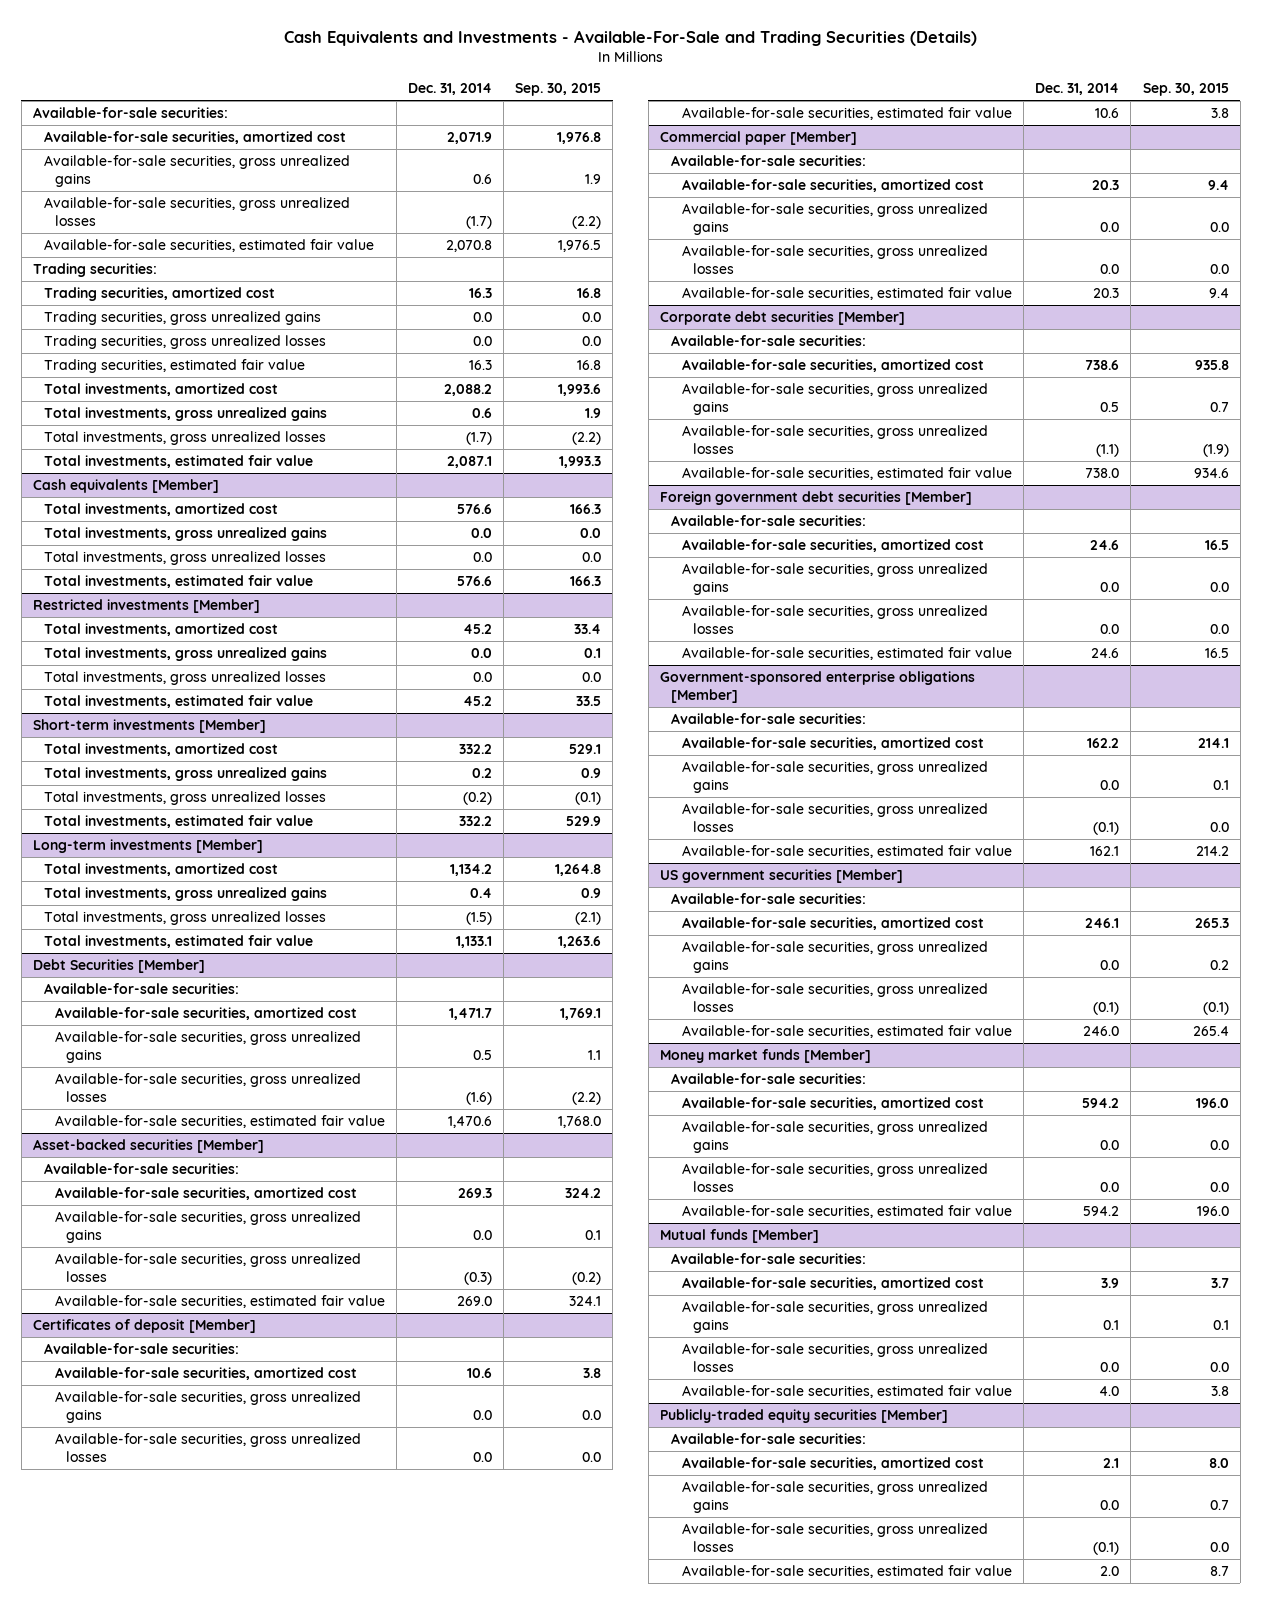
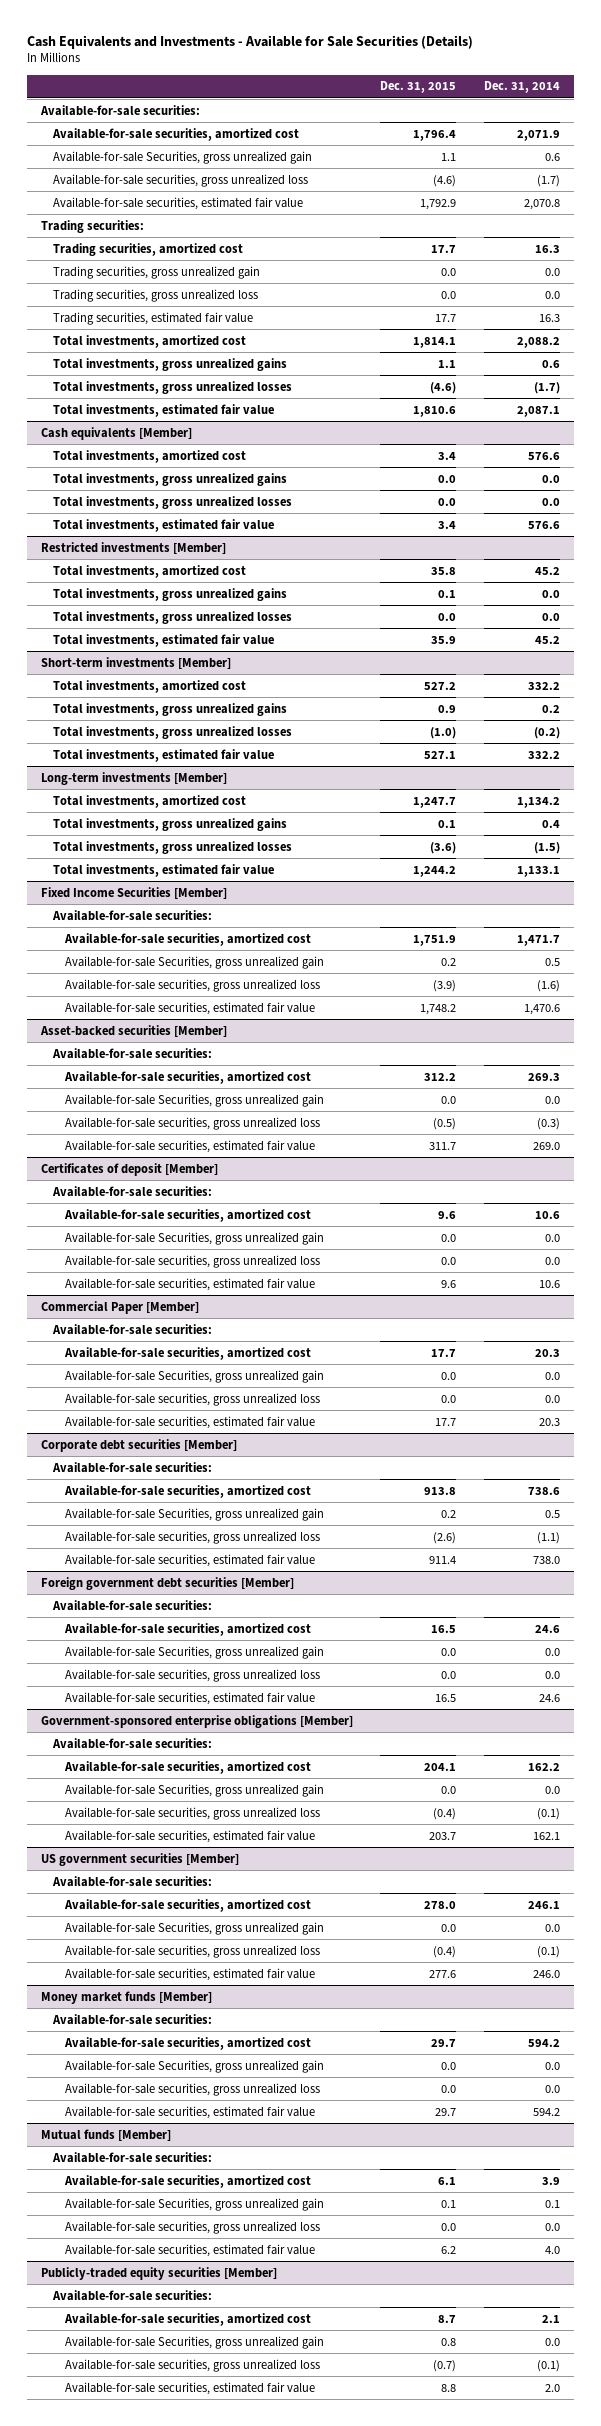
[283,30,977,47] Cash Equivalents and Investments - Available-For-Sale and Trading Securities (Details) -> [26,34,473,49] Cash Equivalents and Investments - Available for Sale Securities (Details)
[515,83,602,97] Sep. 30, 2015 -> none
none -> [380,81,457,94] Dec. 31, 2015
[43,154,350,187] Available-for-sale securities, gross unrealized gains -> [52,150,312,164] Available-for-sale Securities, gross unrealized gain
[43,196,350,226] Available-for-sale securities, gross unrealized losses -> [52,173,308,187] Available-for-sale securities, gross unrealized loss
[43,310,321,325] Trading securities, gross unrealized gains -> [52,265,260,279] Trading securities, gross unrealized gain
[43,334,326,349] Trading securities, gross unrealized losses -> [52,288,258,302] Trading securities, gross unrealized loss
[32,958,205,973] Debt Securities [Member] -> [40,886,227,899] Fixed Income Securities [Member]
[54,1030,361,1063] Available-for-sale securities, gross unrealized gains -> [64,955,324,969] Available-for-sale Securities, gross unrealized gain
[54,1072,361,1102] Available-for-sale securities, gross unrealized losses -> [64,978,320,992] Available-for-sale securities, gross unrealized loss
[54,1210,361,1243] Available-for-sale securities, gross unrealized gains -> [64,1093,324,1107] Available-for-sale Securities, gross unrealized gain
[54,1252,361,1282] Available-for-sale securities, gross unrealized losses -> [64,1116,320,1130] Available-for-sale securities, gross unrealized loss
[54,1390,361,1423] Available-for-sale securities, gross unrealized gains -> [64,1231,324,1245] Available-for-sale Securities, gross unrealized gain
[54,1432,361,1462] Available-for-sale securities, gross unrealized losses -> [64,1254,320,1268] Available-for-sale securities, gross unrealized loss
[659,130,857,145] Commercial paper [Member] -> [40,1300,199,1314] Commercial Paper [Member]
[682,202,989,235] Available-for-sale securities, gross unrealized gains -> [64,1369,324,1383] Available-for-sale Securities, gross unrealized gain
[682,244,989,274] Available-for-sale securities, gross unrealized losses -> [64,1392,320,1406] Available-for-sale securities, gross unrealized loss
[682,382,989,415] Available-for-sale securities, gross unrealized gains -> [64,1507,324,1521] Available-for-sale Securities, gross unrealized gain
[682,424,989,454] Available-for-sale securities, gross unrealized losses -> [64,1530,320,1544] Available-for-sale securities, gross unrealized loss
[682,562,989,595] Available-for-sale securities, gross unrealized gains -> [64,1645,324,1659] Available-for-sale Securities, gross unrealized gain
[682,604,989,634] Available-for-sale securities, gross unrealized losses -> [64,1668,320,1682] Available-for-sale securities, gross unrealized loss
[682,760,989,793] Available-for-sale securities, gross unrealized gains -> [64,1783,324,1797] Available-for-sale Securities, gross unrealized gain
[682,802,989,832] Available-for-sale securities, gross unrealized losses -> [64,1806,320,1820] Available-for-sale securities, gross unrealized loss
[682,940,989,973] Available-for-sale securities, gross unrealized gains -> [64,1921,324,1935] Available-for-sale Securities, gross unrealized gain
[682,982,989,1012] Available-for-sale securities, gross unrealized losses -> [64,1944,320,1958] Available-for-sale securities, gross unrealized loss
[682,1120,989,1153] Available-for-sale securities, gross unrealized gains -> [64,2059,324,2073] Available-for-sale Securities, gross unrealized gain
[682,1162,989,1192] Available-for-sale securities, gross unrealized losses -> [64,2082,320,2096] Available-for-sale securities, gross unrealized loss
[682,1300,989,1333] Available-for-sale securities, gross unrealized gains -> [64,2197,324,2211] Available-for-sale Securities, gross unrealized gain
[682,1342,989,1372] Available-for-sale securities, gross unrealized losses -> [64,2220,320,2234] Available-for-sale securities, gross unrealized loss
[682,1480,989,1513] Available-for-sale securities, gross unrealized gains -> [64,2335,324,2349] Available-for-sale Securities, gross unrealized gain
[682,1522,989,1552] Available-for-sale securities, gross unrealized losses -> [64,2358,320,2372] Available-for-sale securities, gross unrealized loss

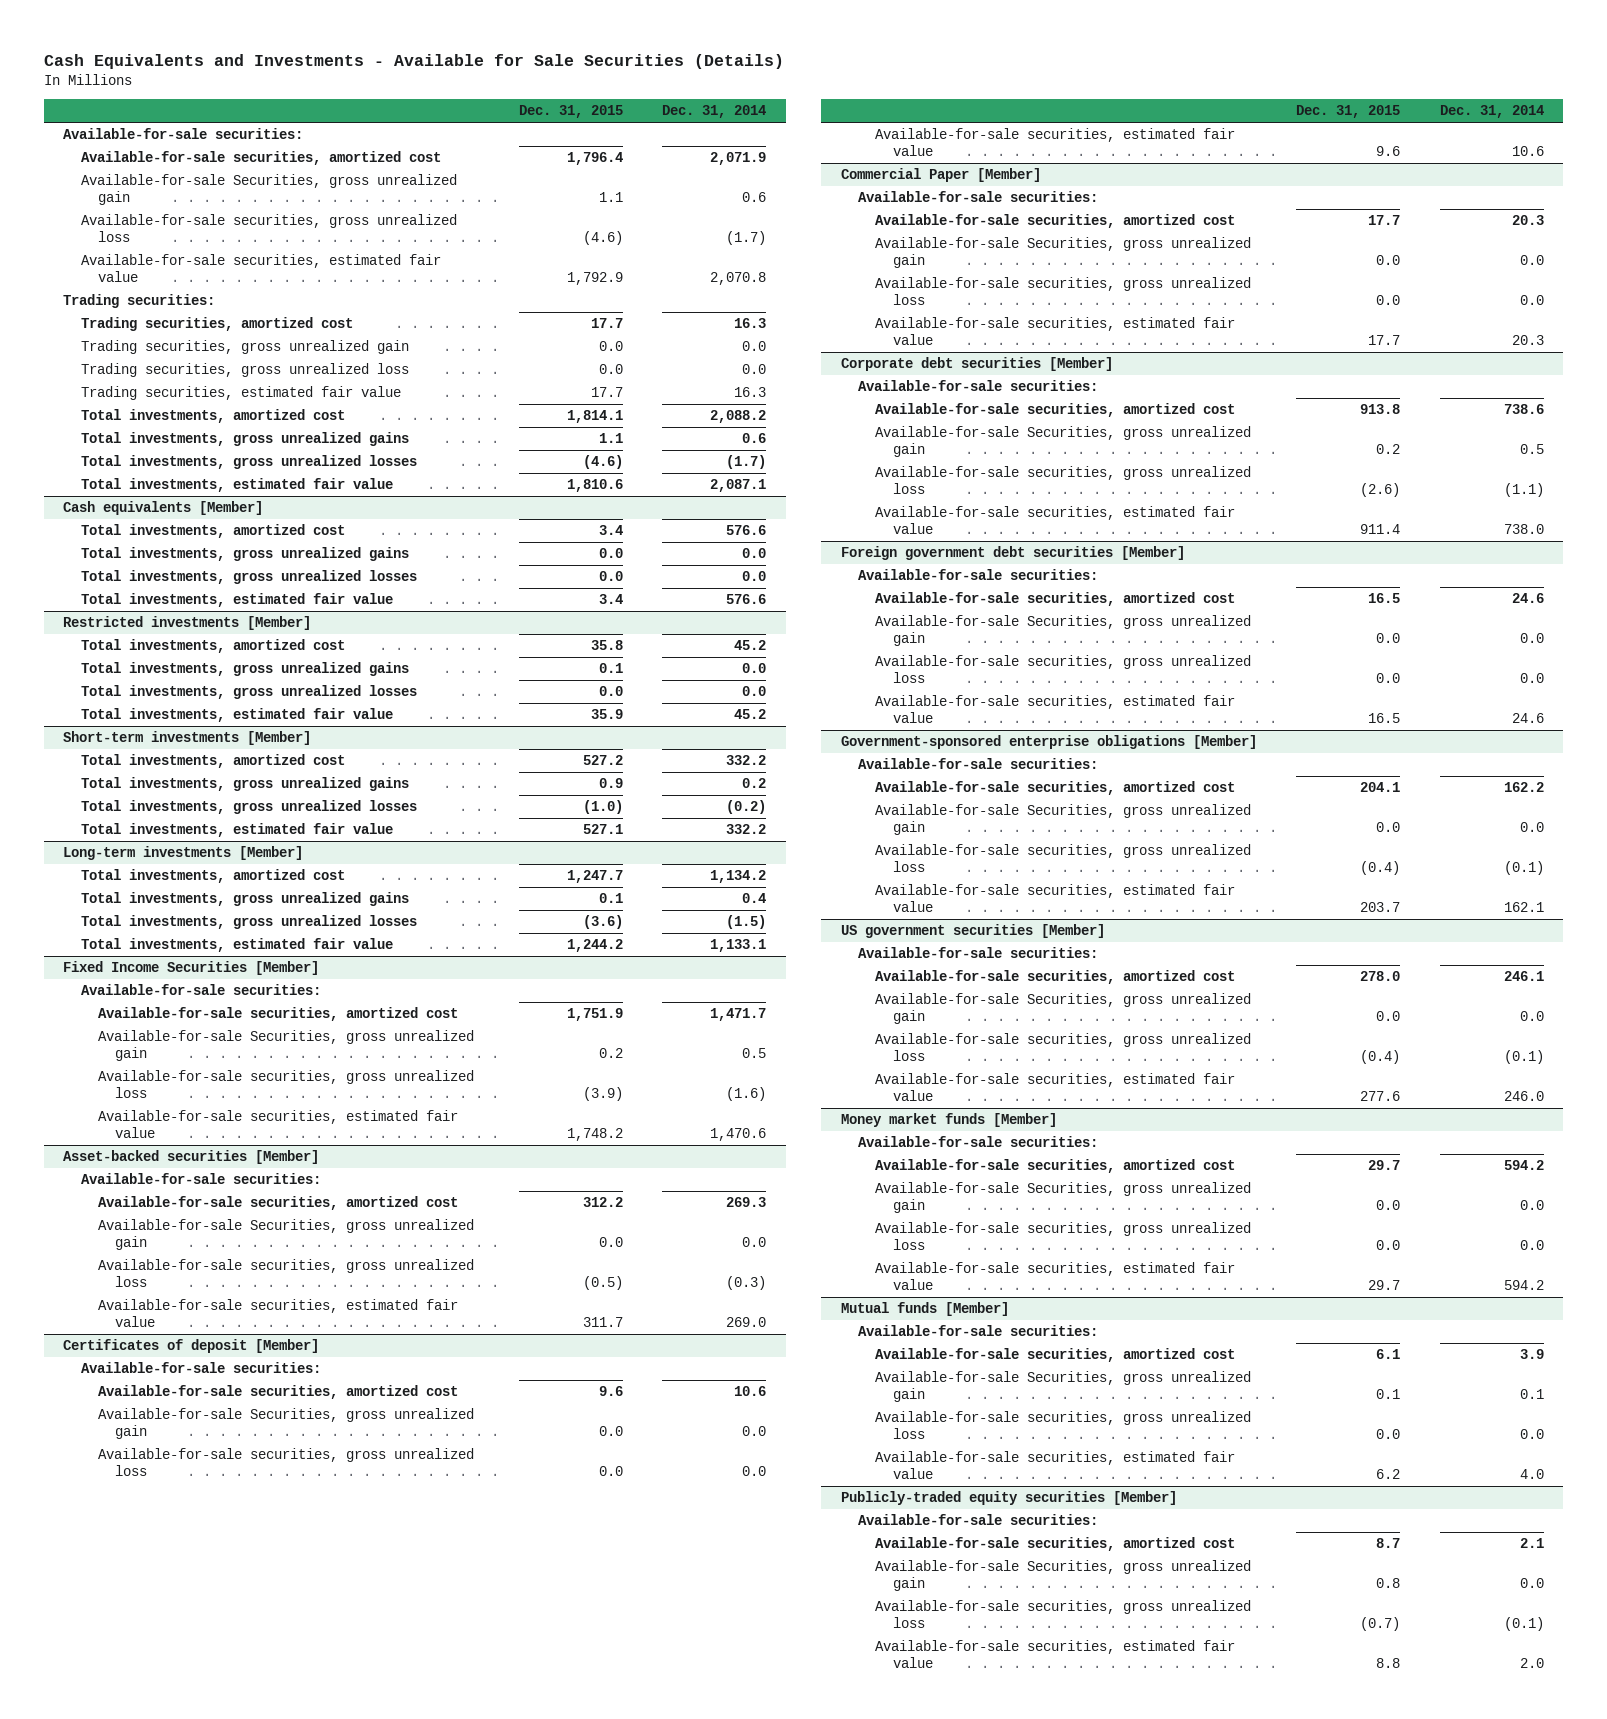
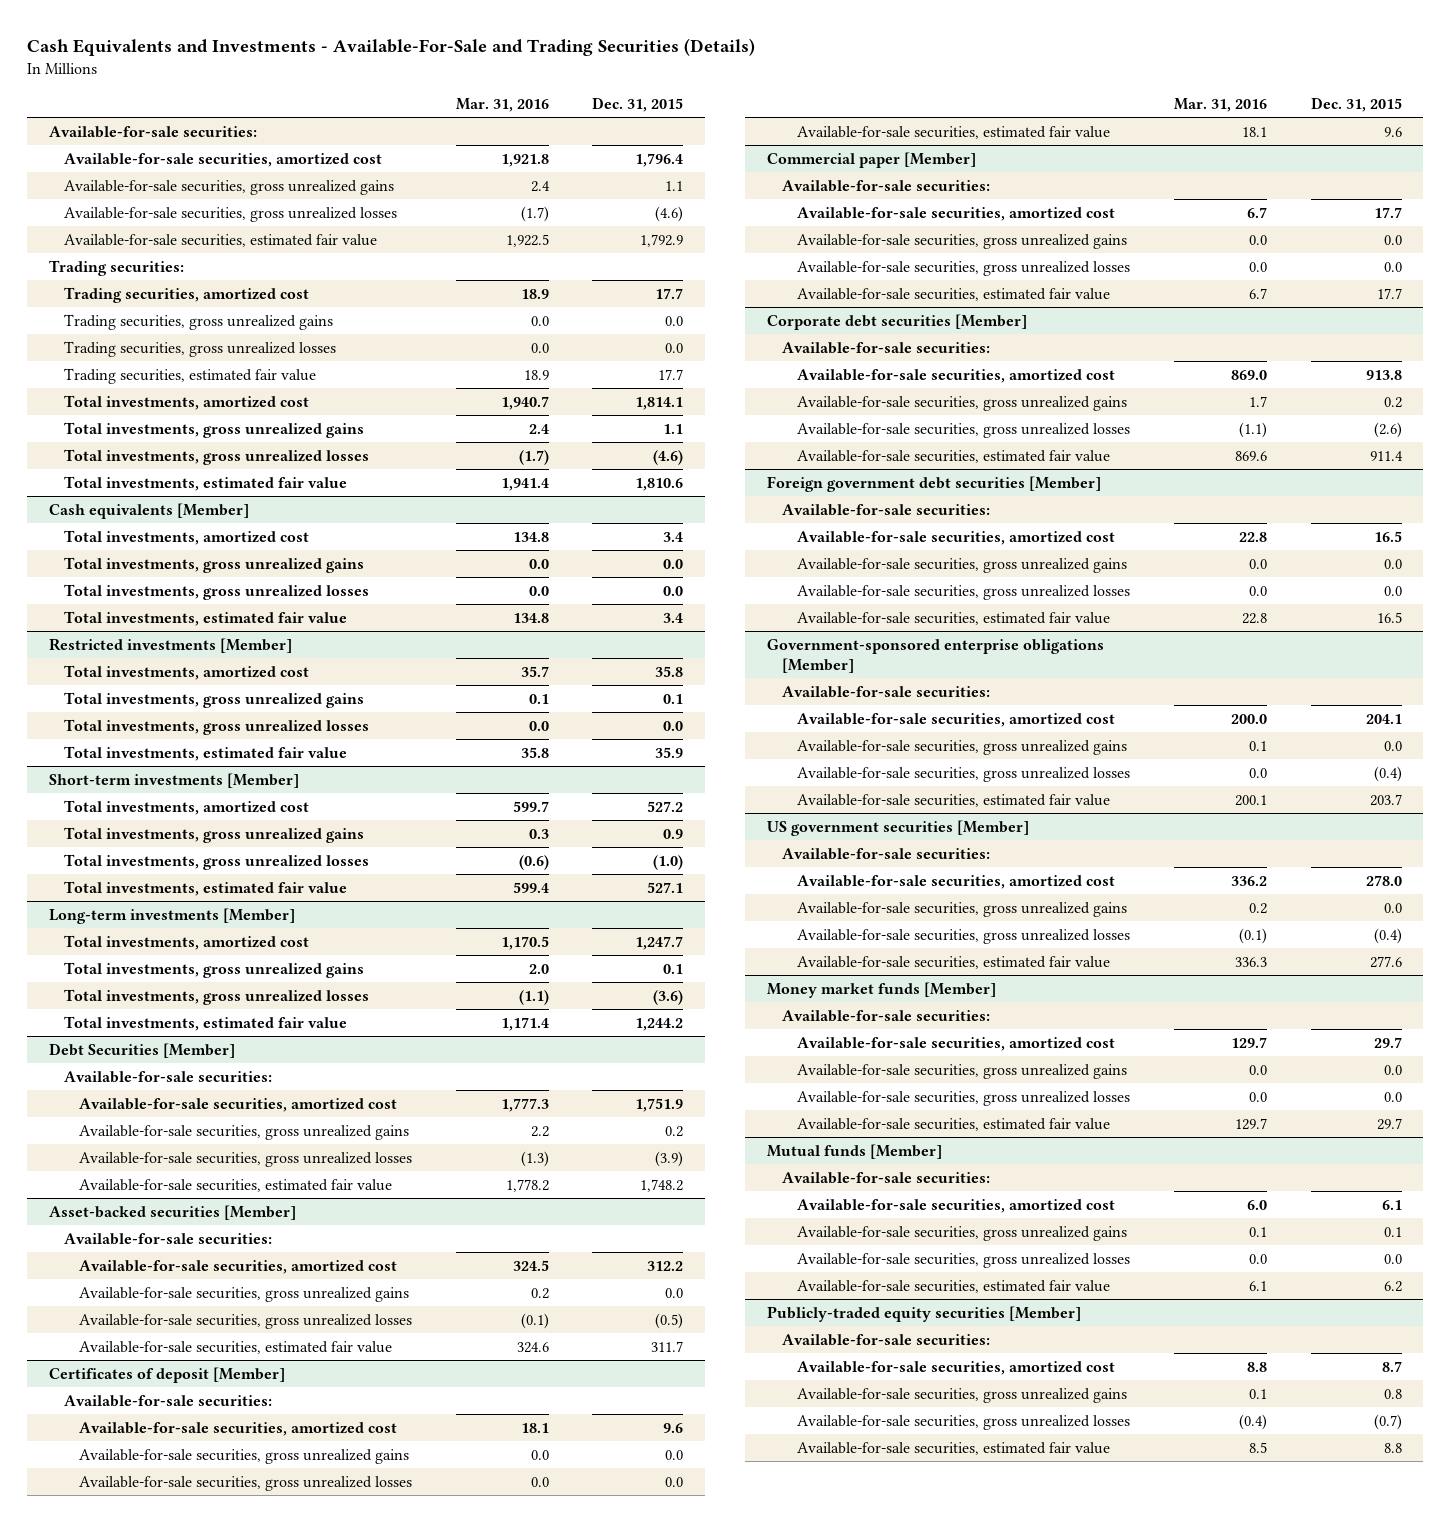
[43,53,784,69] Cash Equivalents and Investments - Available for Sale Securities (Details) -> [27,38,756,57] Cash Equivalents and Investments - Available-For-Sale and Trading Securities (Details)
[662,105,767,119] Dec. 31, 2014 -> none
none -> [455,97,549,112] Mar. 31, 2016
[80,174,457,206] Available-for-sale Securities, gross unrealized gain -> [63,179,394,195] Available-for-sale securities, gross unrealized gains
[80,214,457,243] Available-for-sale securities, gross unrealized loss -> [63,206,397,222] Available-for-sale securities, gross unrealized losses
[80,340,409,355] Trading securities, gross unrealized gain -> [63,313,333,330] Trading securities, gross unrealized gains
[80,363,409,378] Trading securities, gross unrealized loss -> [63,340,336,357] Trading securities, gross unrealized losses
[63,961,320,976] Fixed Income Securities [Member] -> [49,1042,236,1058] Debt Securities [Member]
[98,1030,475,1062] Available-for-sale Securities, gross unrealized gain -> [78,1124,409,1140] Available-for-sale securities, gross unrealized gains
[98,1070,475,1099] Available-for-sale securities, gross unrealized loss -> [78,1151,412,1167] Available-for-sale securities, gross unrealized losses
[98,1219,475,1251] Available-for-sale Securities, gross unrealized gain -> [78,1286,409,1302] Available-for-sale securities, gross unrealized gains
[98,1259,475,1288] Available-for-sale securities, gross unrealized loss -> [78,1313,412,1329] Available-for-sale securities, gross unrealized losses
[98,1408,475,1440] Available-for-sale Securities, gross unrealized gain -> [78,1448,409,1464] Available-for-sale securities, gross unrealized gains
[98,1448,475,1477] Available-for-sale securities, gross unrealized loss -> [78,1475,412,1491] Available-for-sale securities, gross unrealized losses
[840,168,1041,183] Commercial Paper [Member] -> [767,151,977,168] Commercial paper [Member]
[875,237,1252,269] Available-for-sale Securities, gross unrealized gain -> [797,233,1128,249] Available-for-sale securities, gross unrealized gains
[875,277,1252,306] Available-for-sale securities, gross unrealized loss -> [797,260,1131,276] Available-for-sale securities, gross unrealized losses
[875,426,1252,458] Available-for-sale Securities, gross unrealized gain -> [797,395,1128,411] Available-for-sale securities, gross unrealized gains
[875,466,1252,495] Available-for-sale securities, gross unrealized loss -> [797,422,1131,438] Available-for-sale securities, gross unrealized losses
[875,615,1252,647] Available-for-sale Securities, gross unrealized gain -> [797,557,1128,573] Available-for-sale securities, gross unrealized gains
[875,655,1252,684] Available-for-sale securities, gross unrealized loss -> [797,584,1131,600] Available-for-sale securities, gross unrealized losses
[875,804,1252,836] Available-for-sale Securities, gross unrealized gain -> [797,739,1128,755] Available-for-sale securities, gross unrealized gains
[875,844,1252,873] Available-for-sale securities, gross unrealized loss -> [797,766,1131,782] Available-for-sale securities, gross unrealized losses
[875,993,1252,1025] Available-for-sale Securities, gross unrealized gain -> [797,901,1128,917] Available-for-sale securities, gross unrealized gains
[875,1033,1252,1062] Available-for-sale securities, gross unrealized loss -> [797,928,1131,944] Available-for-sale securities, gross unrealized losses
[875,1182,1252,1214] Available-for-sale Securities, gross unrealized gain -> [797,1063,1128,1079] Available-for-sale securities, gross unrealized gains
[875,1222,1252,1251] Available-for-sale securities, gross unrealized loss -> [797,1090,1131,1106] Available-for-sale securities, gross unrealized losses
[875,1371,1252,1403] Available-for-sale Securities, gross unrealized gain -> [797,1225,1128,1241] Available-for-sale securities, gross unrealized gains
[875,1411,1252,1440] Available-for-sale securities, gross unrealized loss -> [797,1252,1131,1268] Available-for-sale securities, gross unrealized losses
[875,1560,1252,1592] Available-for-sale Securities, gross unrealized gain -> [797,1387,1128,1403] Available-for-sale securities, gross unrealized gains
[875,1600,1252,1629] Available-for-sale securities, gross unrealized loss -> [797,1414,1131,1430] Available-for-sale securities, gross unrealized losses

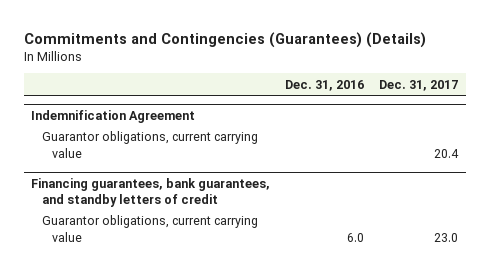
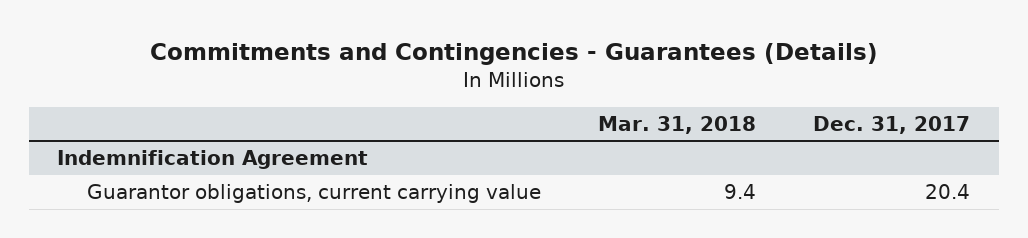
[23,31,426,48] Commitments and Contingencies (Guarantees) (Details) -> [149,42,878,65] Commitments and Contingencies - Guarantees (Details)
[285,79,365,91] Dec. 31, 2016 -> none
none -> [598,115,757,134] Mar. 31, 2018
[31,177,271,207] Financing guarantees, bank guarantees, and standby letters of credit -> none
[41,215,258,242] Guarantor obligations, current carrying value -> none

